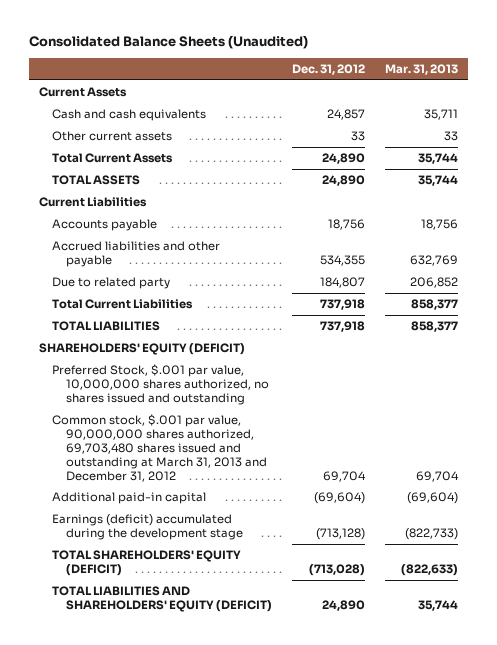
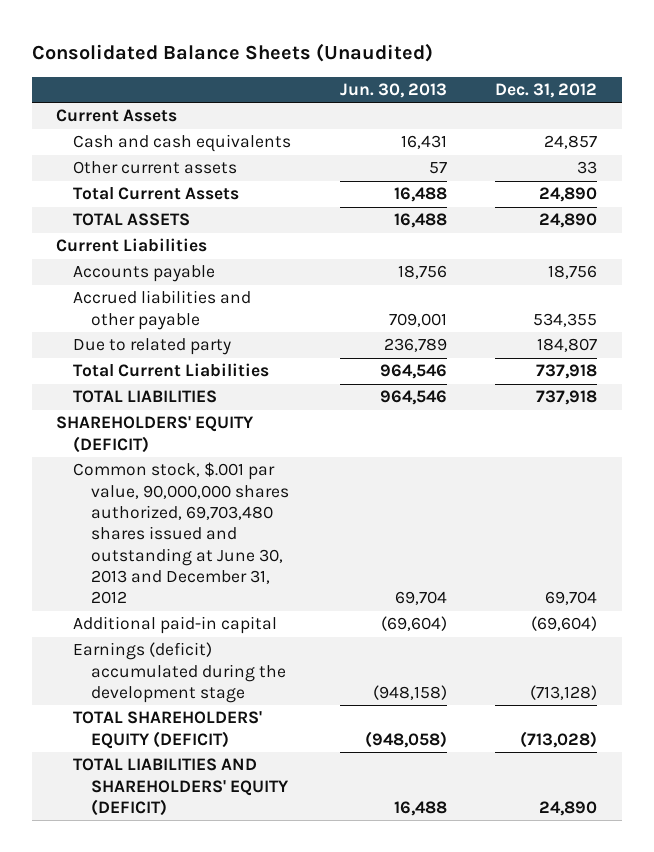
[385,63,459,75] Mar. 31, 2013 -> none
none -> [339,82,447,98] Jun. 30, 2013
[52,364,269,405] Preferred Stock, $.001 par value, 10,000,000 shares authorized, no shares issued and outstanding -> none
[52,414,267,482] Common stock, $.001 par value, 90,000,000 shares authorized, 69,703,480 shares issued and outstanding at March 31, 2013 and December 31, 2012 -> [73,462,289,605] Common stock, $.001 par value, 90,000,000 shares authorized, 69,703,480 shares issued and outstanding at June 30, 2013 and December 31, 2012

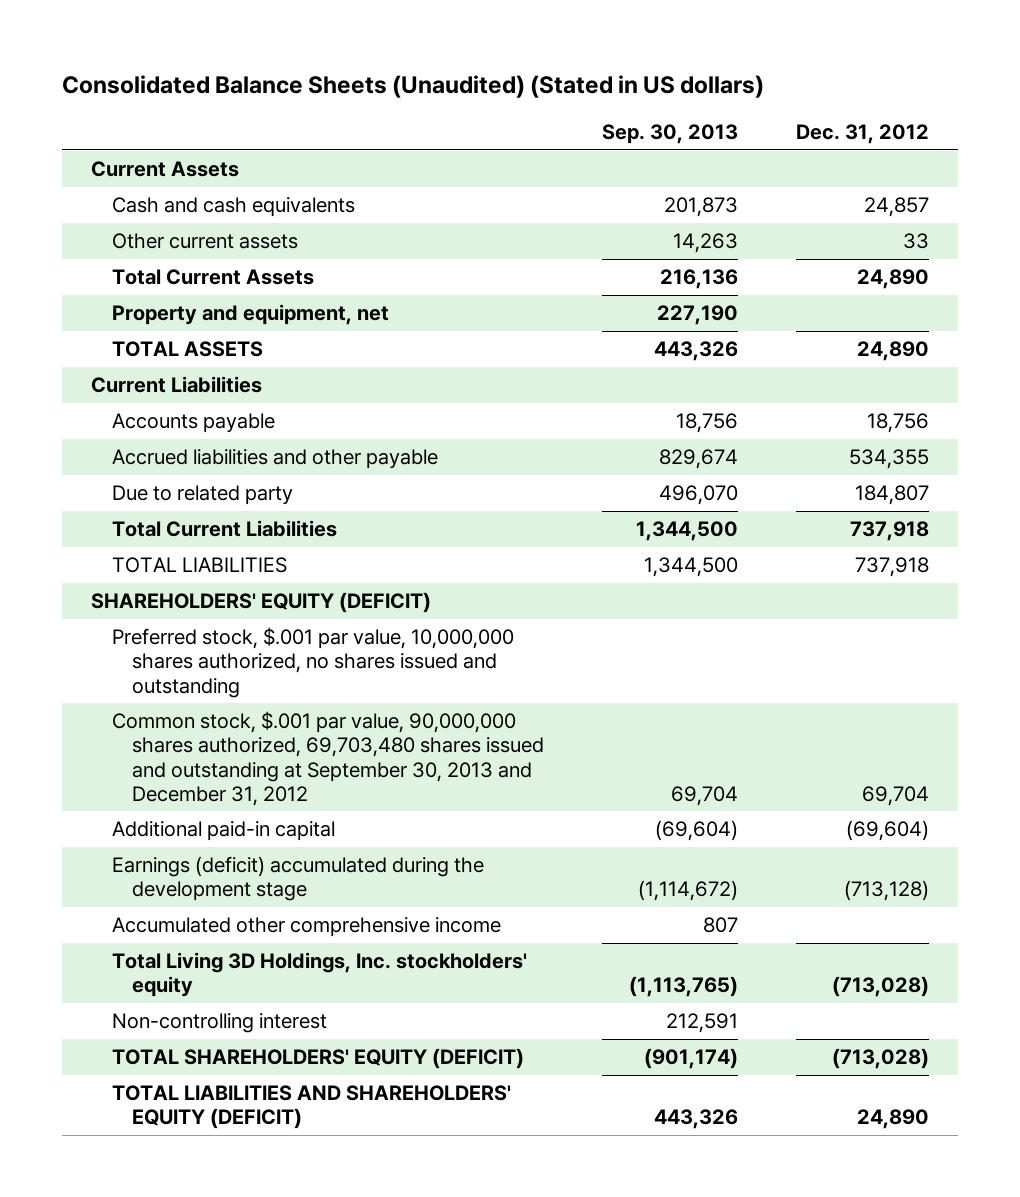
[32,43,434,63] Consolidated Balance Sheets (Unaudited) -> [61,75,764,99] Consolidated Balance Sheets (Unaudited) (Stated in US dollars)
[339,82,447,98] Jun. 30, 2013 -> none
none -> [602,123,739,144] Sep. 30, 2013
none -> [111,304,389,326] Property and equipment, net
none -> [111,627,514,698] Preferred stock, $.001 par value, 10,000,000 shares authorized, no shares issued and outstanding
[73,462,289,605] Common stock, $.001 par value, 90,000,000 shares authorized, 69,703,480 shares issued and outstanding at June 30, 2013 and December 31, 2012 -> [111,711,545,806] Common stock, $.001 par value, 90,000,000 shares authorized, 69,703,480 shares issued and outstanding at September 30, 2013 and December 31, 2012
none -> [111,917,501,938] Accumulated other comprehensive income
none -> [111,952,527,998] Total Living 3D Holdings, Inc. stockholders' equity
none -> [111,1013,327,1034] Non-controlling interest

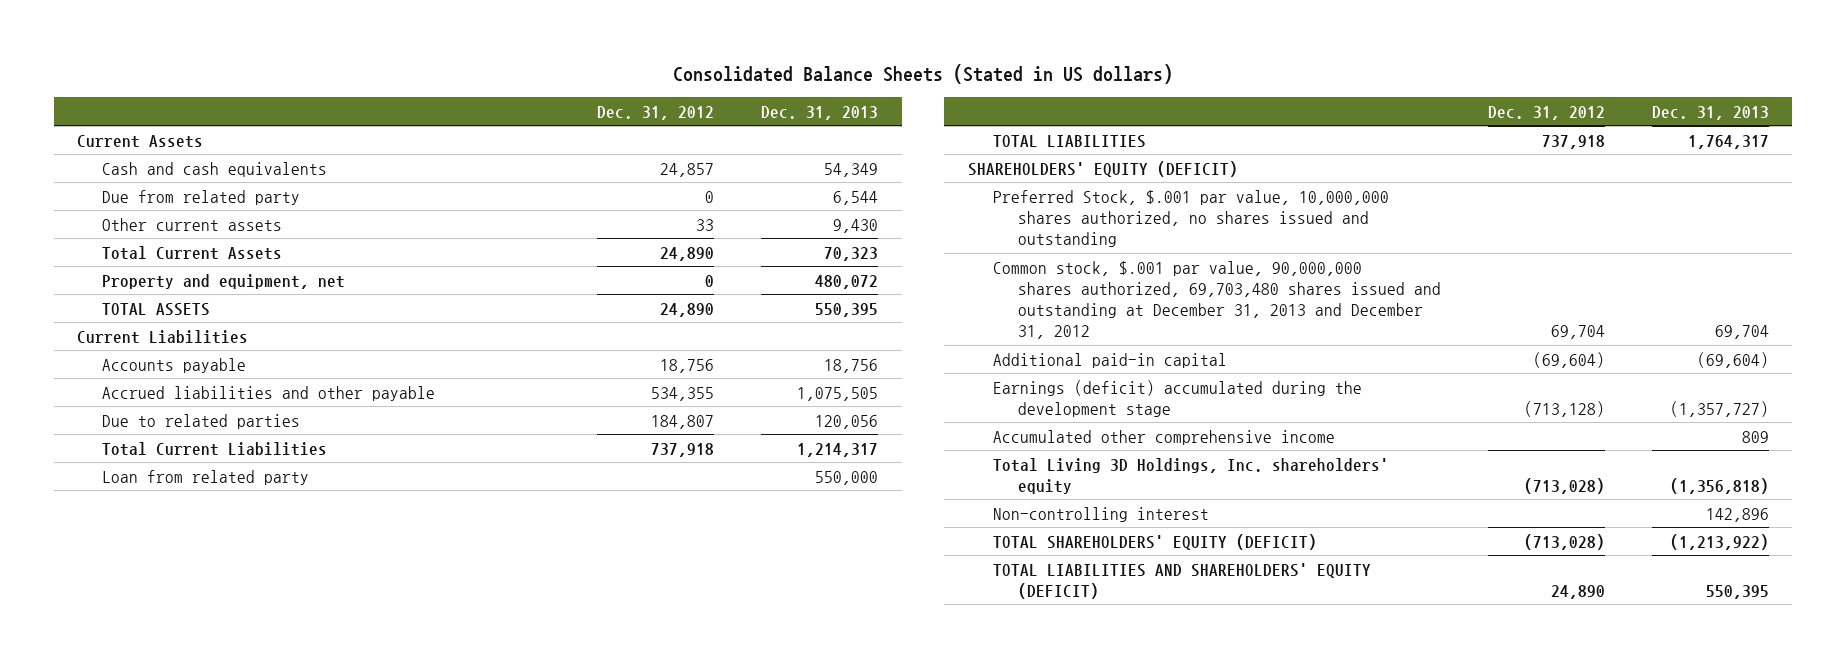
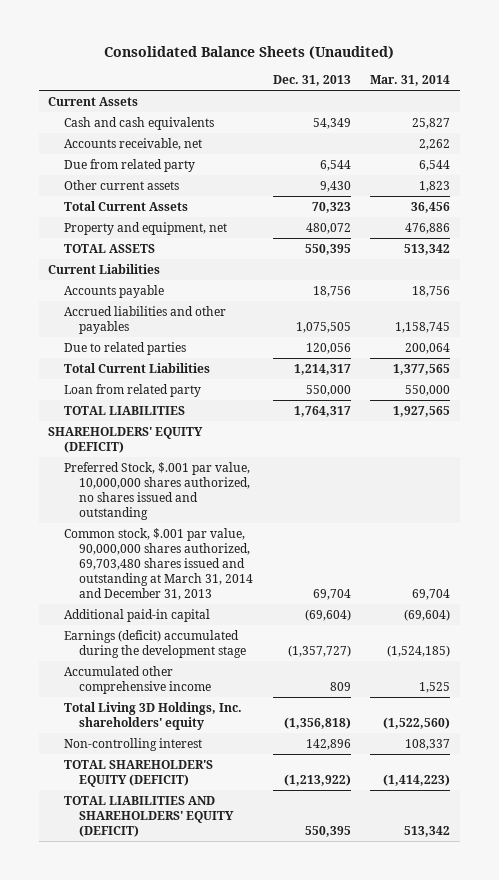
[672,64,1173,85] Consolidated Balance Sheets (Stated in US dollars) -> [104,46,395,60] Consolidated Balance Sheets (Unaudited)
[597,105,715,120] Dec. 31, 2012 -> none
none -> [370,75,451,87] Mar. 31, 2014
none -> [63,137,202,150] Accounts receivable, net
[102,385,436,401] Accrued liabilities and other payable -> [63,305,226,334] Accrued liabilities and other payables
[992,260,1441,339] Common stock, $.001 par value, 90,000,000 shares authorized, 69,703,480 shares issued and outstanding at December 31, 2013 and December 31, 2012 -> [63,527,254,601] Common stock, $.001 par value, 90,000,000 shares authorized, 69,703,480 shares issued and outstanding at March 31, 2014 and December 31, 2013
[992,533,1317,550] TOTAL SHAREHOLDERS' EQUITY (DEFICIT) -> [63,759,213,787] TOTAL SHAREHOLDER'S EQUITY (DEFICIT)

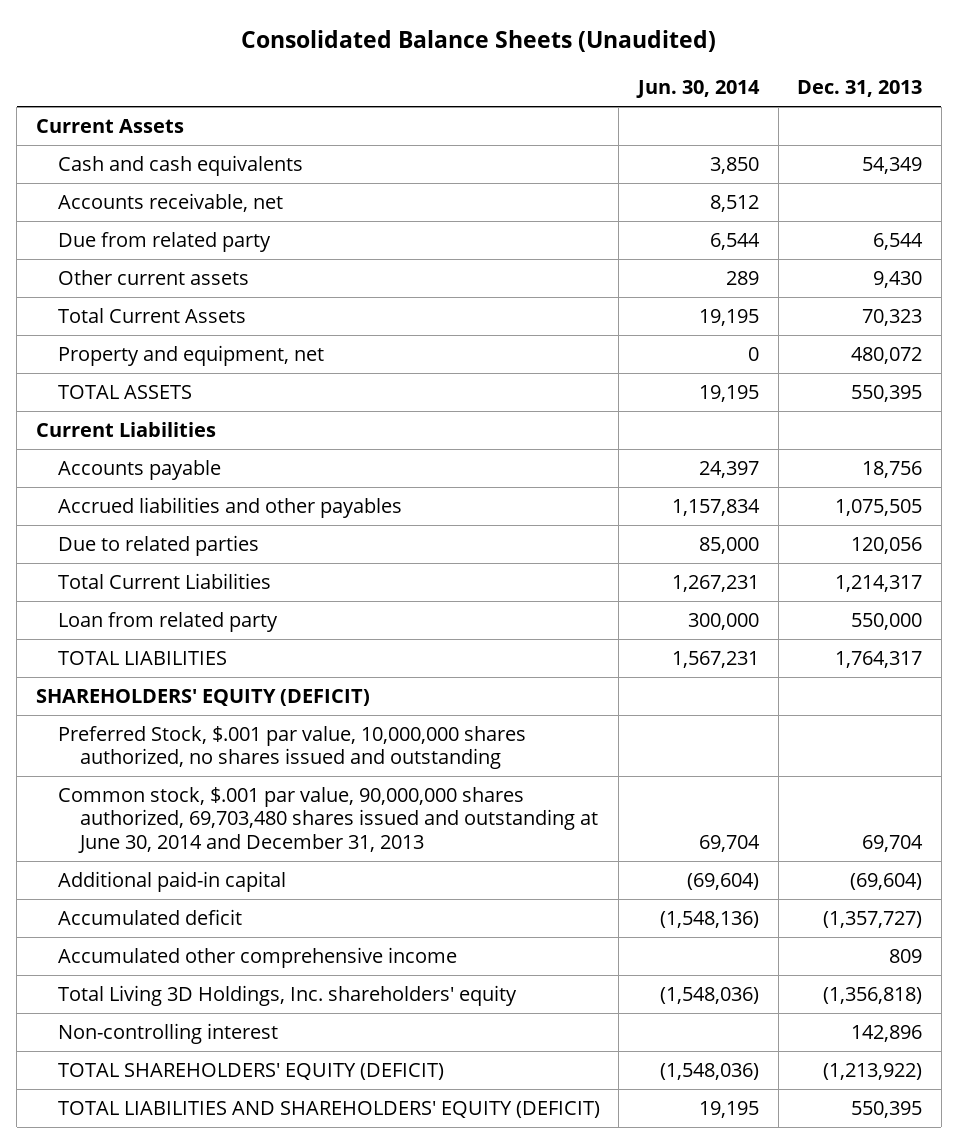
[370,75,451,87] Mar. 31, 2014 -> none
none -> [635,80,760,99] Jun. 30, 2014
[63,527,254,601] Common stock, $.001 par value, 90,000,000 shares authorized, 69,703,480 shares issued and outstanding at March 31, 2014 and December 31, 2013 -> [57,787,598,853] Common stock, $.001 par value, 90,000,000 shares authorized, 69,703,480 shares issued and outstanding at June 30, 2014 and December 31, 2013
[63,629,247,658] Earnings (deficit) accumulated during the development stage -> [57,909,242,926] Accumulated deficit
[63,759,213,787] TOTAL SHAREHOLDER'S EQUITY (DEFICIT) -> [57,1063,444,1081] TOTAL SHAREHOLDERS' EQUITY (DEFICIT)

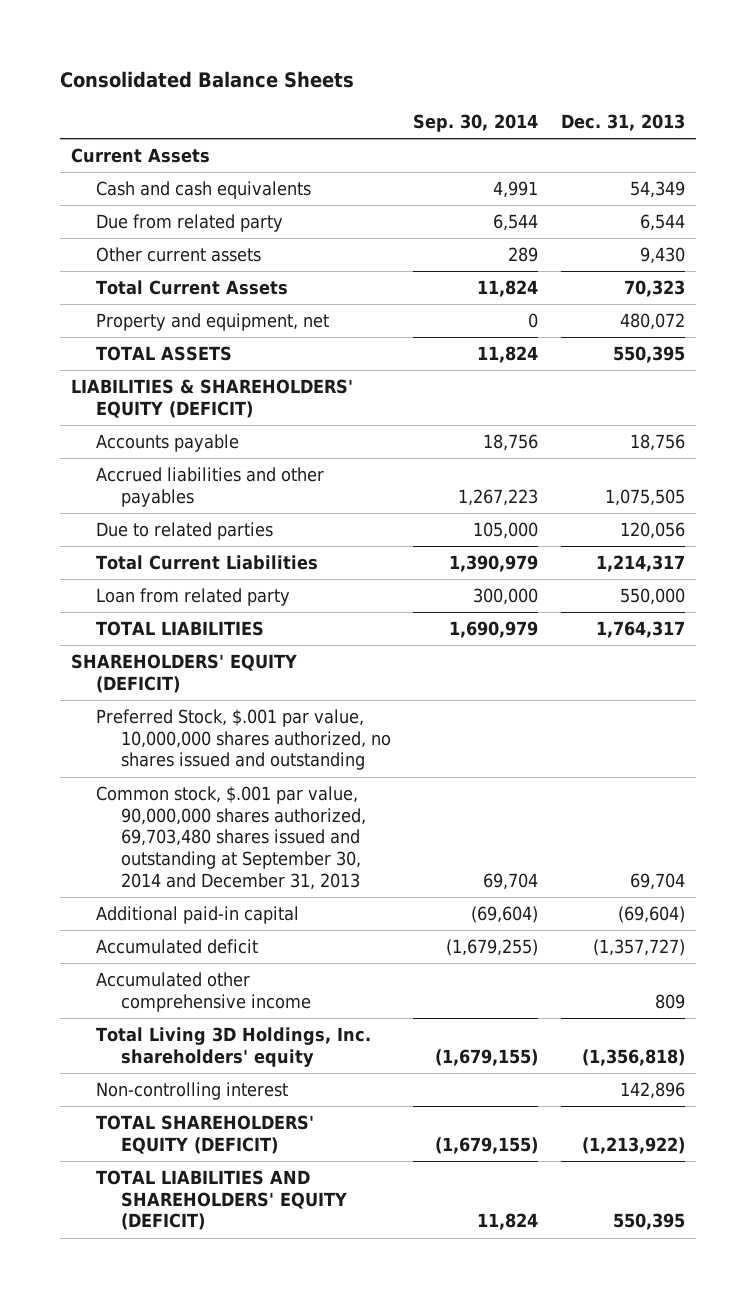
[240,29,716,52] Consolidated Balance Sheets (Unaudited) -> [60,71,355,89] Consolidated Balance Sheets
[635,80,760,99] Jun. 30, 2014 -> none
none -> [413,113,539,132] Sep. 30, 2014
[57,193,283,213] Accounts receivable, net -> none
[35,422,216,438] Current Liabilities -> none
none -> [71,379,354,418] LIABILITIES & SHAREHOLDERS' EQUITY (DEFICIT)
[57,787,598,853] Common stock, $.001 par value, 90,000,000 shares authorized, 69,703,480 shares issued and outstanding at June 30, 2014 and December 31, 2013 -> [96,786,366,890] Common stock, $.001 par value, 90,000,000 shares authorized, 69,703,480 shares issued and outstanding at September 30, 2014 and December 31, 2013

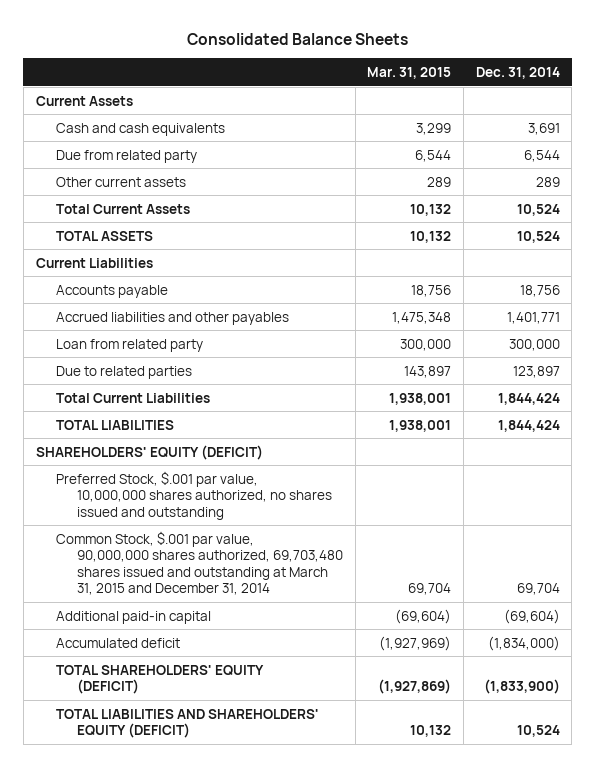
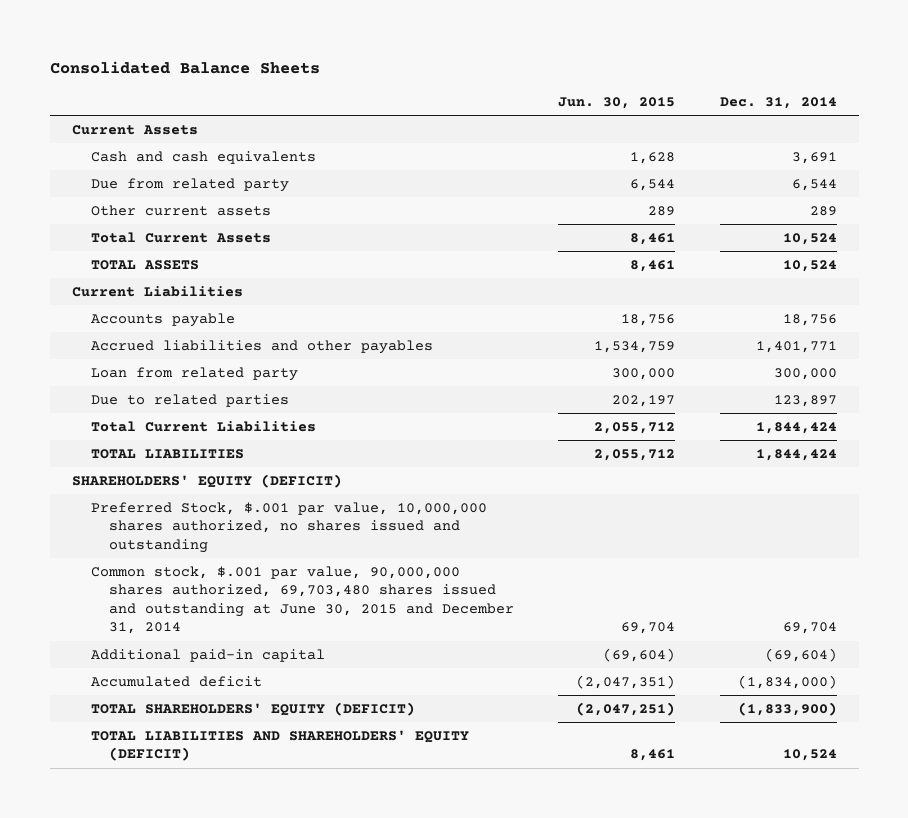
[367,66,452,79] Mar. 31, 2015 -> none
none -> [558,97,676,110] Jun. 30, 2015
[56,530,344,596] Common Stock, $.001 par value, 90,000,000 shares authorized, 69,703,480 shares issued and outstanding at March 31, 2015 and December 31, 2014 -> [90,565,515,635] Common stock, $.001 par value, 90,000,000 shares authorized, 69,703,480 shares issued and outstanding at June 30, 2015 and December 31, 2014

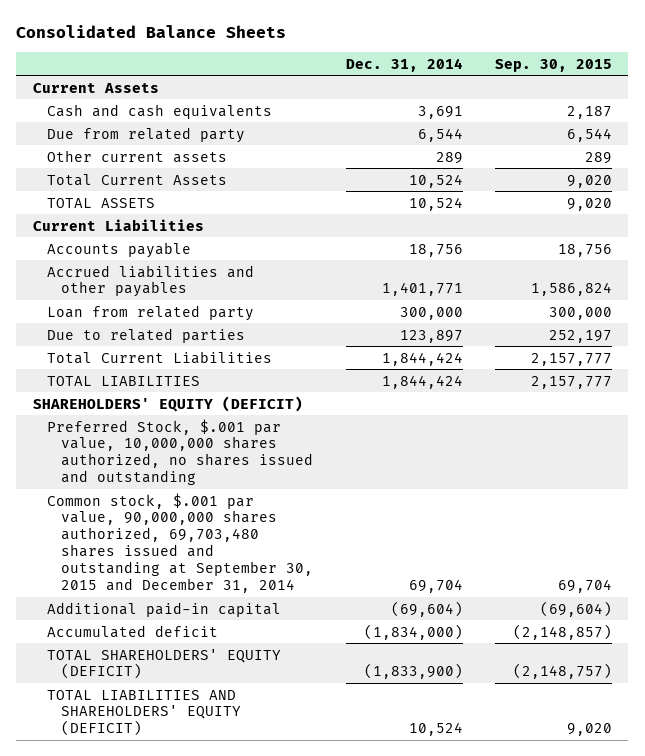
[558,97,676,110] Jun. 30, 2015 -> none
none -> [494,58,612,72] Sep. 30, 2015
[90,565,515,635] Common stock, $.001 par value, 90,000,000 shares authorized, 69,703,480 shares issued and outstanding at June 30, 2015 and December 31, 2014 -> [46,492,314,593] Common stock, $.001 par value, 90,000,000 shares authorized, 69,703,480 shares issued and outstanding at September 30, 2015 and December 31, 2014

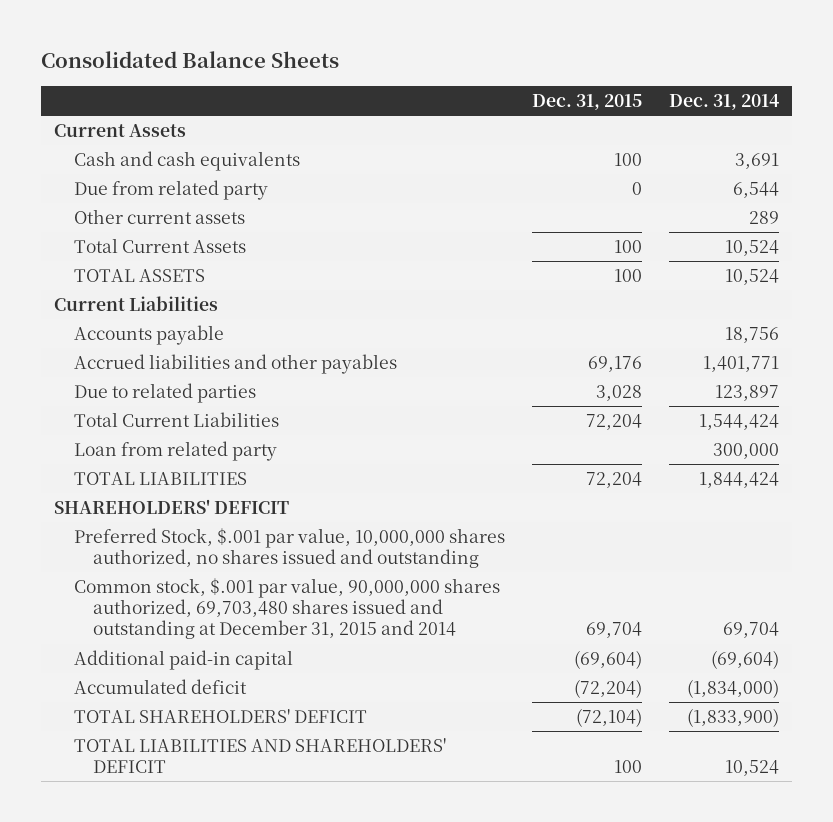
[494,58,612,72] Sep. 30, 2015 -> none
none -> [531,93,642,110] Dec. 31, 2015
[381,351,463,366] 1,844,424 -> [698,414,779,431] 1,544,424
[46,304,254,321] Loan from related party -> [73,441,277,462] Loan from related party
[32,395,303,412] SHAREHOLDERS' EQUITY (DEFICIT) -> [54,499,290,515] SHAREHOLDERS' DEFICIT
[46,492,314,593] Common stock, $.001 par value, 90,000,000 shares authorized, 69,703,480 shares issued and outstanding at September 30, 2015 and December 31, 2014 -> [73,578,500,640] Common stock, $.001 par value, 90,000,000 shares authorized, 69,703,480 shares issued and outstanding at December 31, 2015 and 2014
[46,648,281,680] TOTAL SHAREHOLDERS' EQUITY (DEFICIT) -> [73,709,367,724] TOTAL SHAREHOLDERS' DEFICIT
[46,689,242,737] TOTAL LIABILITIES AND SHAREHOLDERS' EQUITY (DEFICIT) -> [73,738,446,774] TOTAL LIABILITIES AND SHAREHOLDERS' DEFICIT

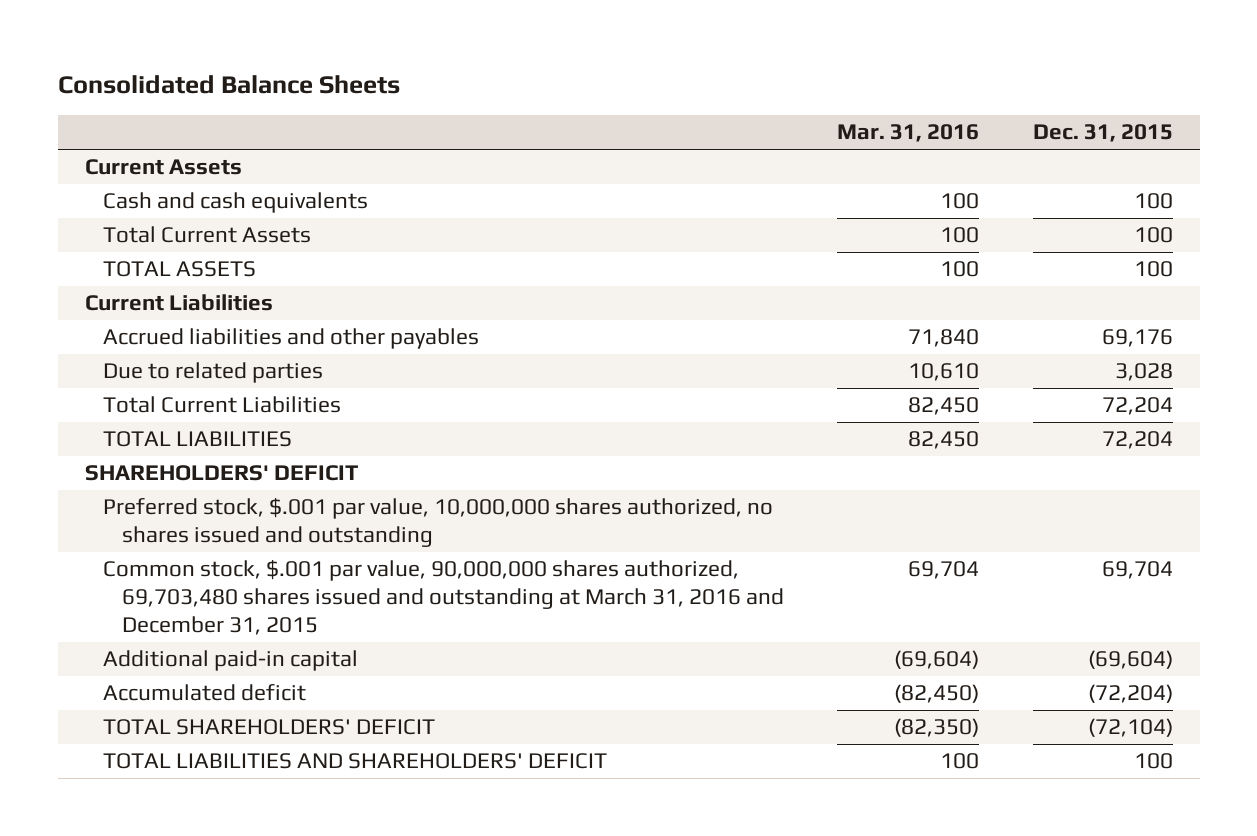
[668,93,779,110] Dec. 31, 2014 -> none
none -> [837,124,980,143] Mar. 31, 2016
[73,180,268,201] Due from related party -> none
[73,209,245,225] Other current assets -> none
[73,325,224,346] Accounts payable -> none
[73,441,277,462] Loan from related party -> none
[73,528,505,569] Preferred Stock, $.001 par value, 10,000,000 shares authorized, no shares issued and outstanding -> [103,498,774,548] Preferred stock, $.001 par value, 10,000,000 shares authorized, no shares issued and outstanding
[73,578,500,640] Common stock, $.001 par value, 90,000,000 shares authorized, 69,703,480 shares issued and outstanding at December 31, 2015 and 2014 -> [103,560,784,636] Common stock, $.001 par value, 90,000,000 shares authorized, 69,703,480 shares issued and outstanding at March 31, 2016 and December 31, 2015

